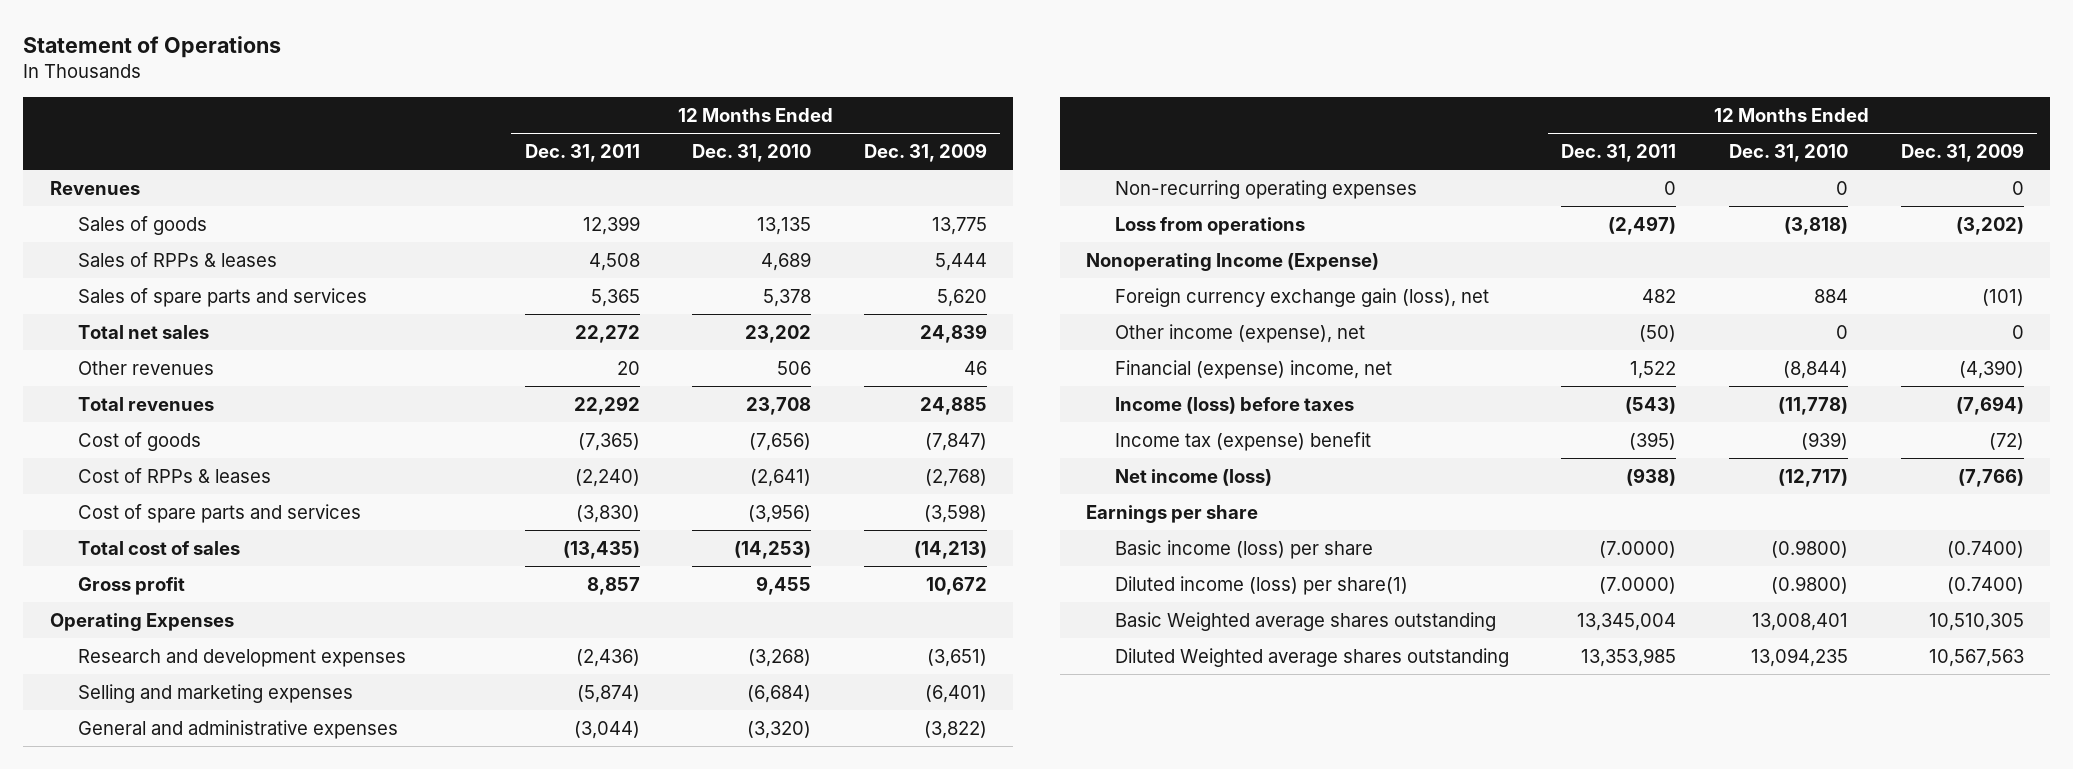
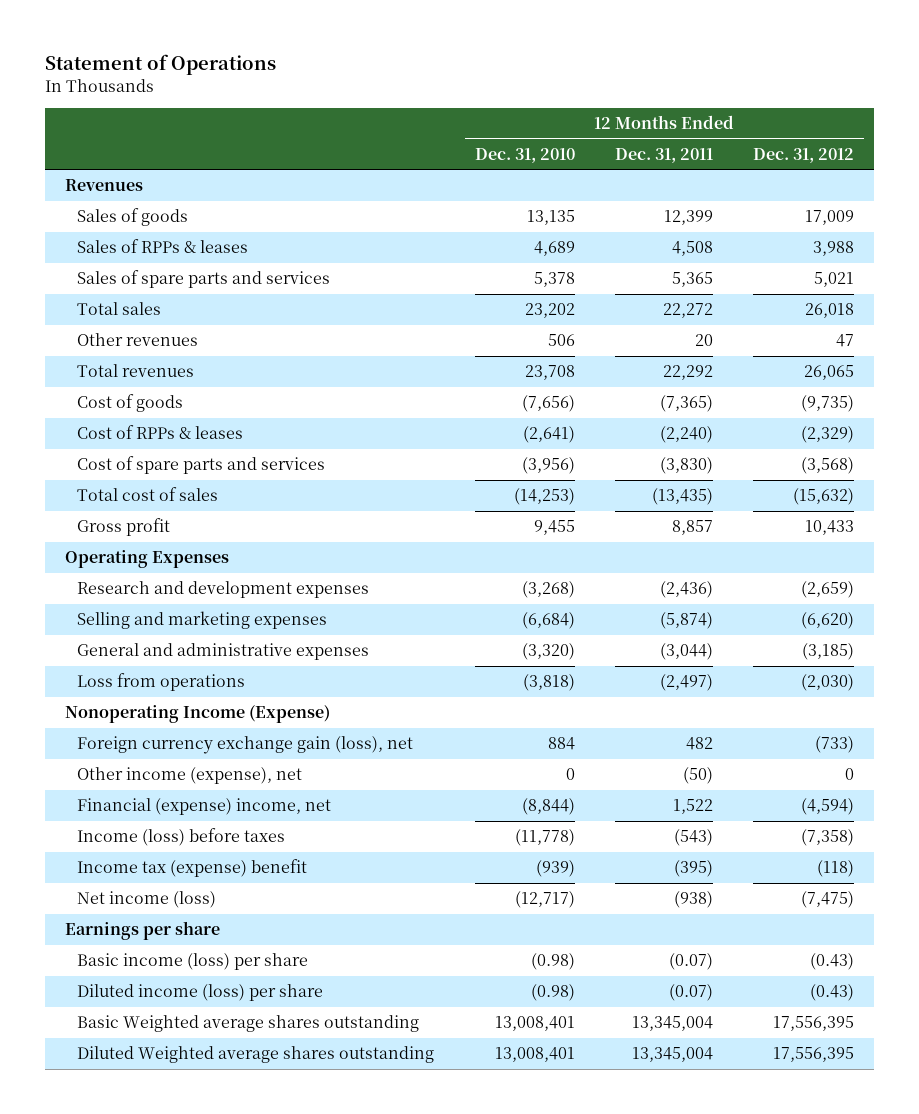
[863,143,987,163] Dec. 31, 2009 -> none
none -> [753,148,855,164] Dec. 31, 2012
[78,325,210,340] Total net sales -> [77,302,162,316] Total sales
[1114,180,1417,200] Non-recurring operating expenses -> none
[1599,541,1677,559] (7.0000) -> [668,953,713,971] (0.07)
[1770,540,1848,559] (0.9800) -> [530,953,575,971] (0.98)
[1114,576,1408,596] Diluted income (loss) per share(1) -> [77,984,324,1002] Diluted income (loss) per share
[1599,577,1677,595] (7.0000) -> [668,984,713,1002] (0.07)
[1770,576,1848,595] (0.9800) -> [530,984,575,1002] (0.98)
[1581,648,1677,668] 13,353,985 -> [631,1047,713,1063] 13,345,004
[1750,648,1848,668] 13,094,235 -> [494,1047,575,1063] 13,008,401

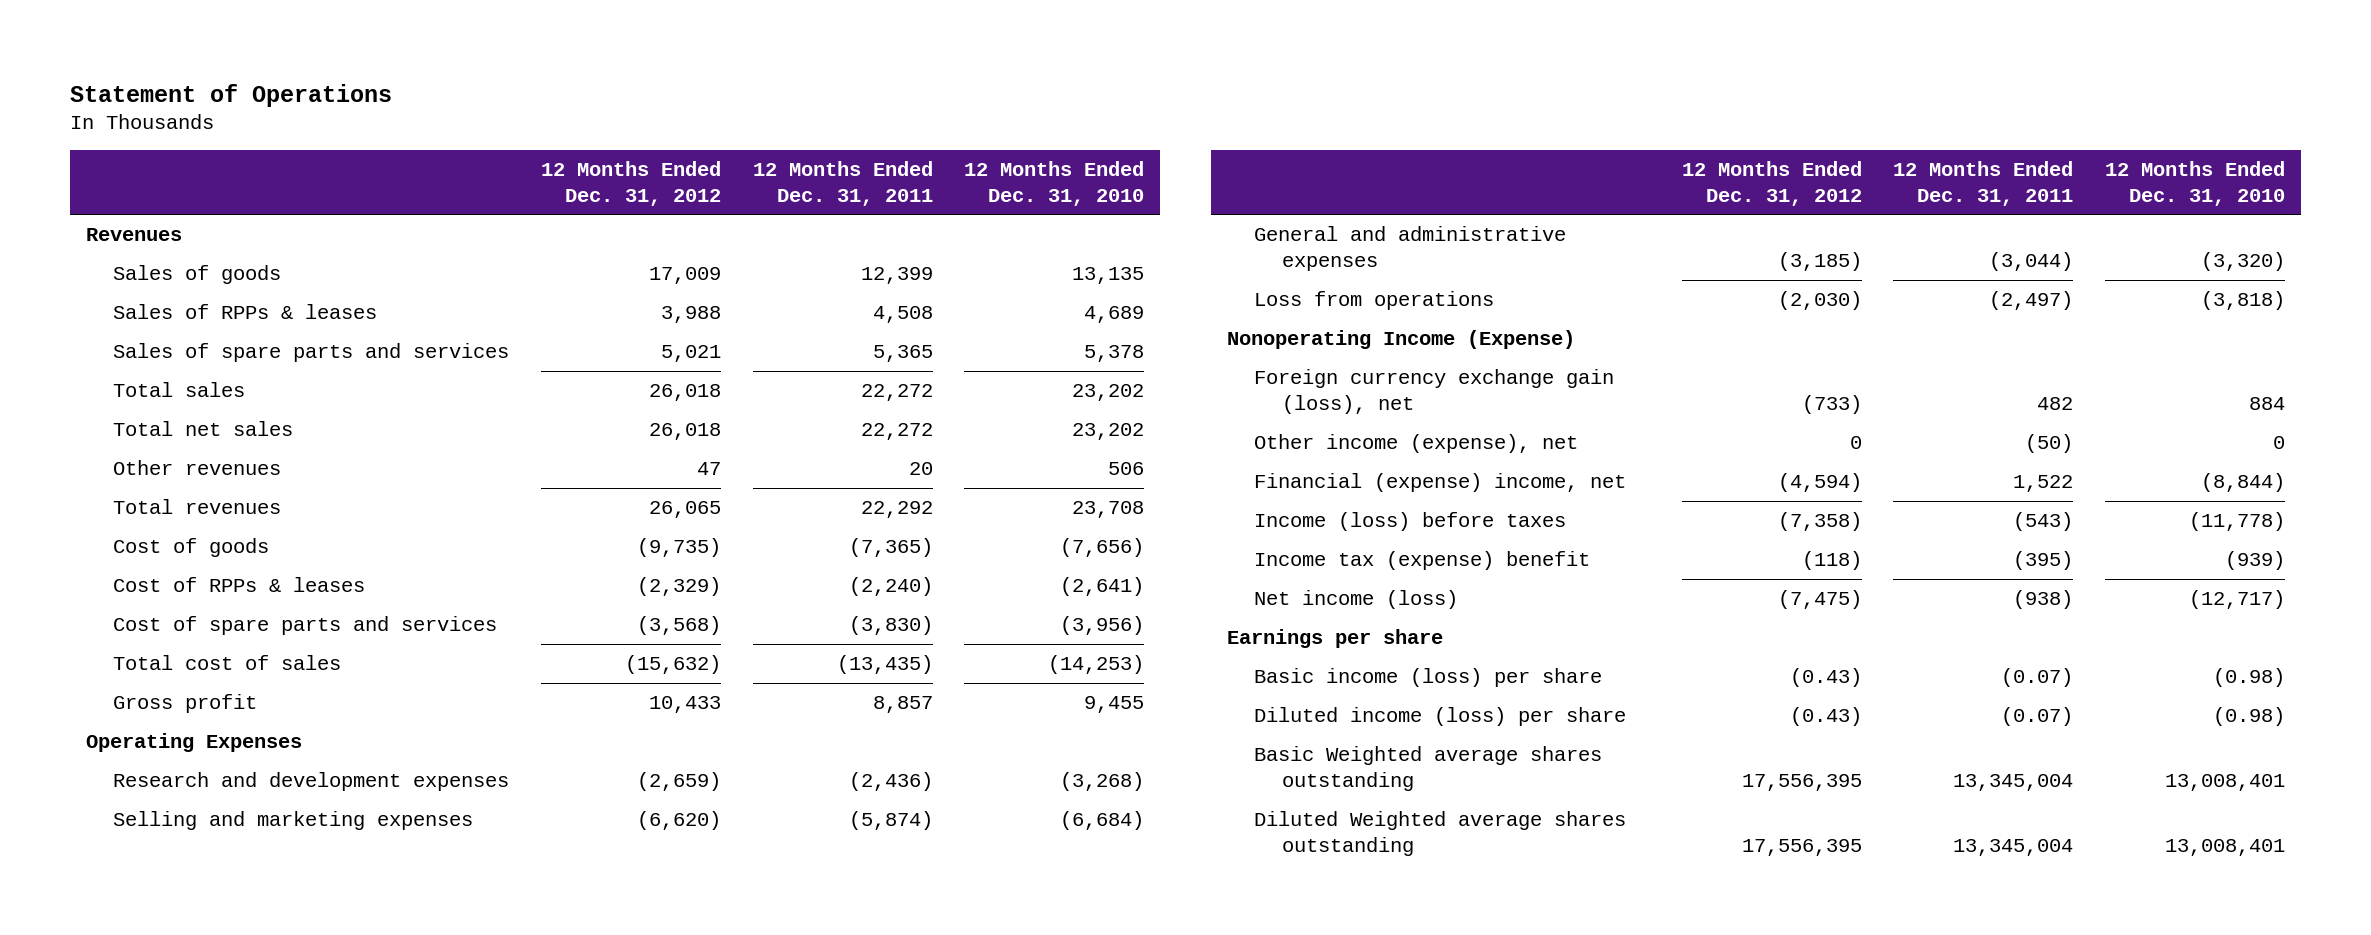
none -> [113,421,294,437] Total net sales

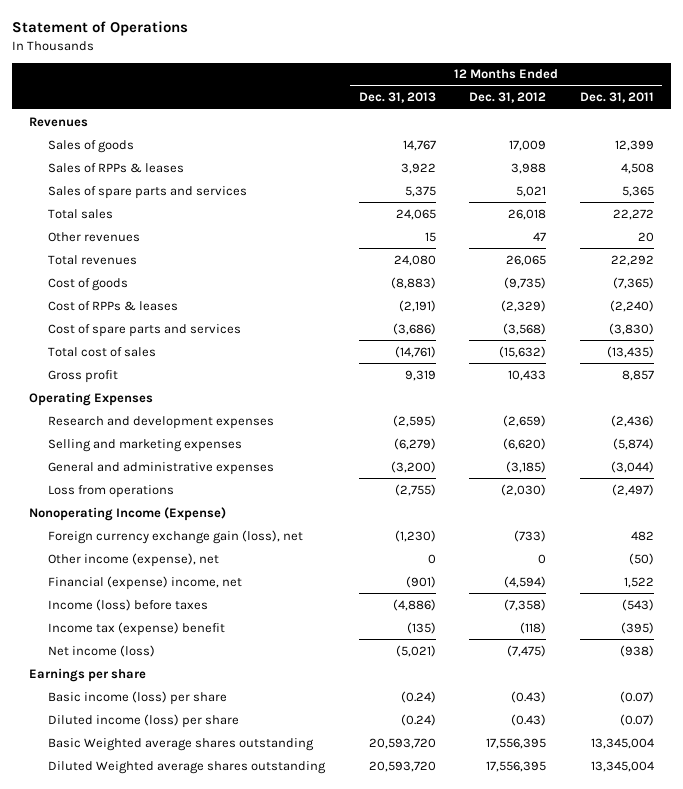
[964,160,1145,206] 12 Months Ended Dec. 31, 2010 -> none
none -> [358,92,436,104] Dec. 31, 2013
[113,421,294,437] Total net sales -> none

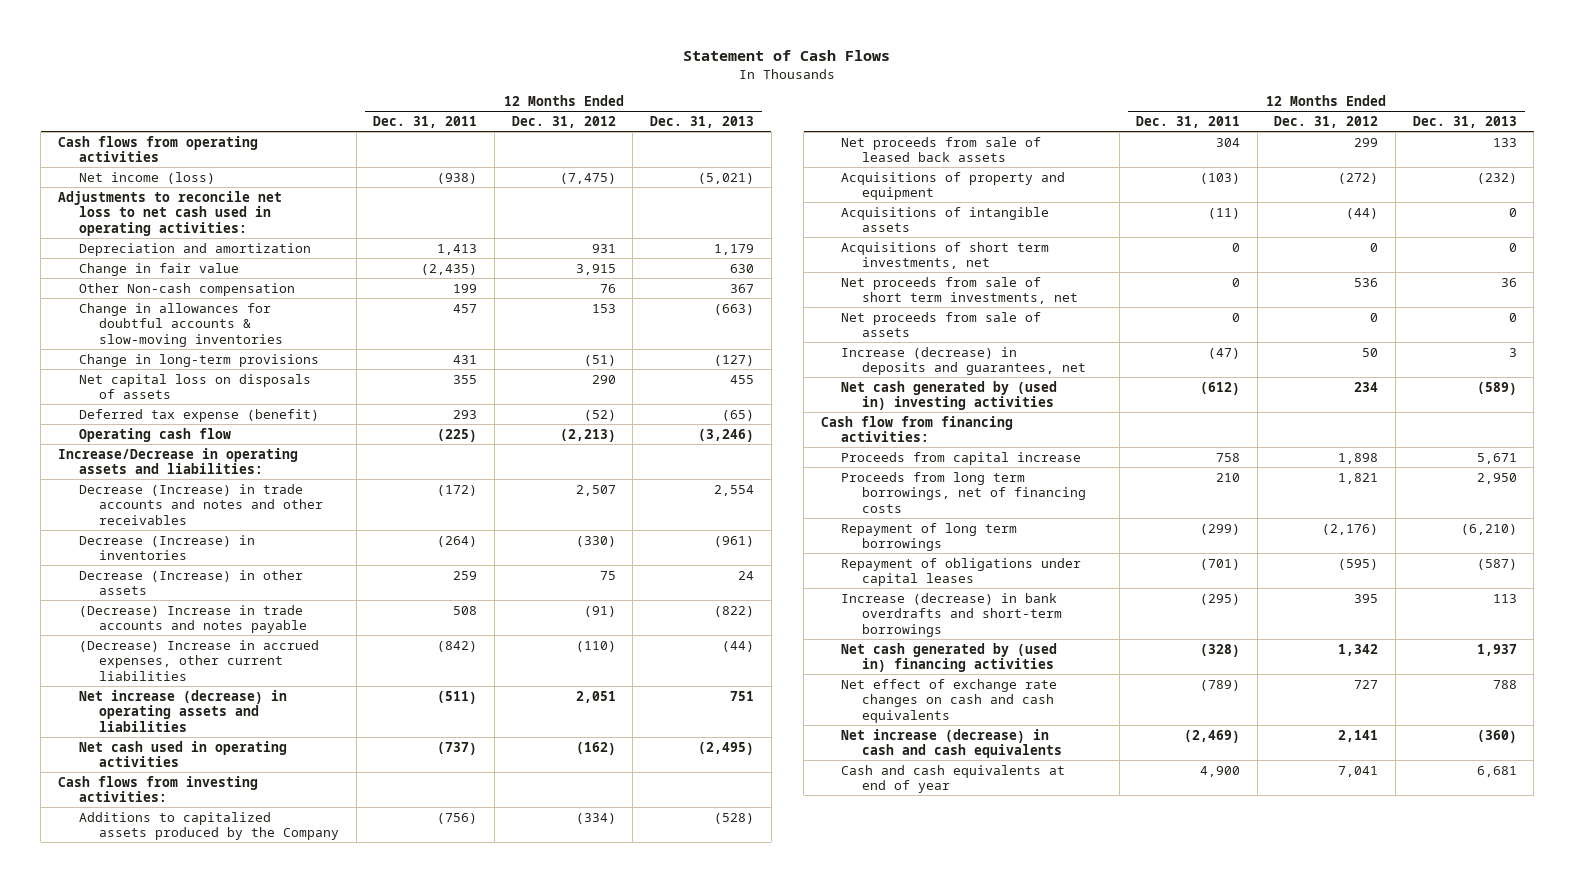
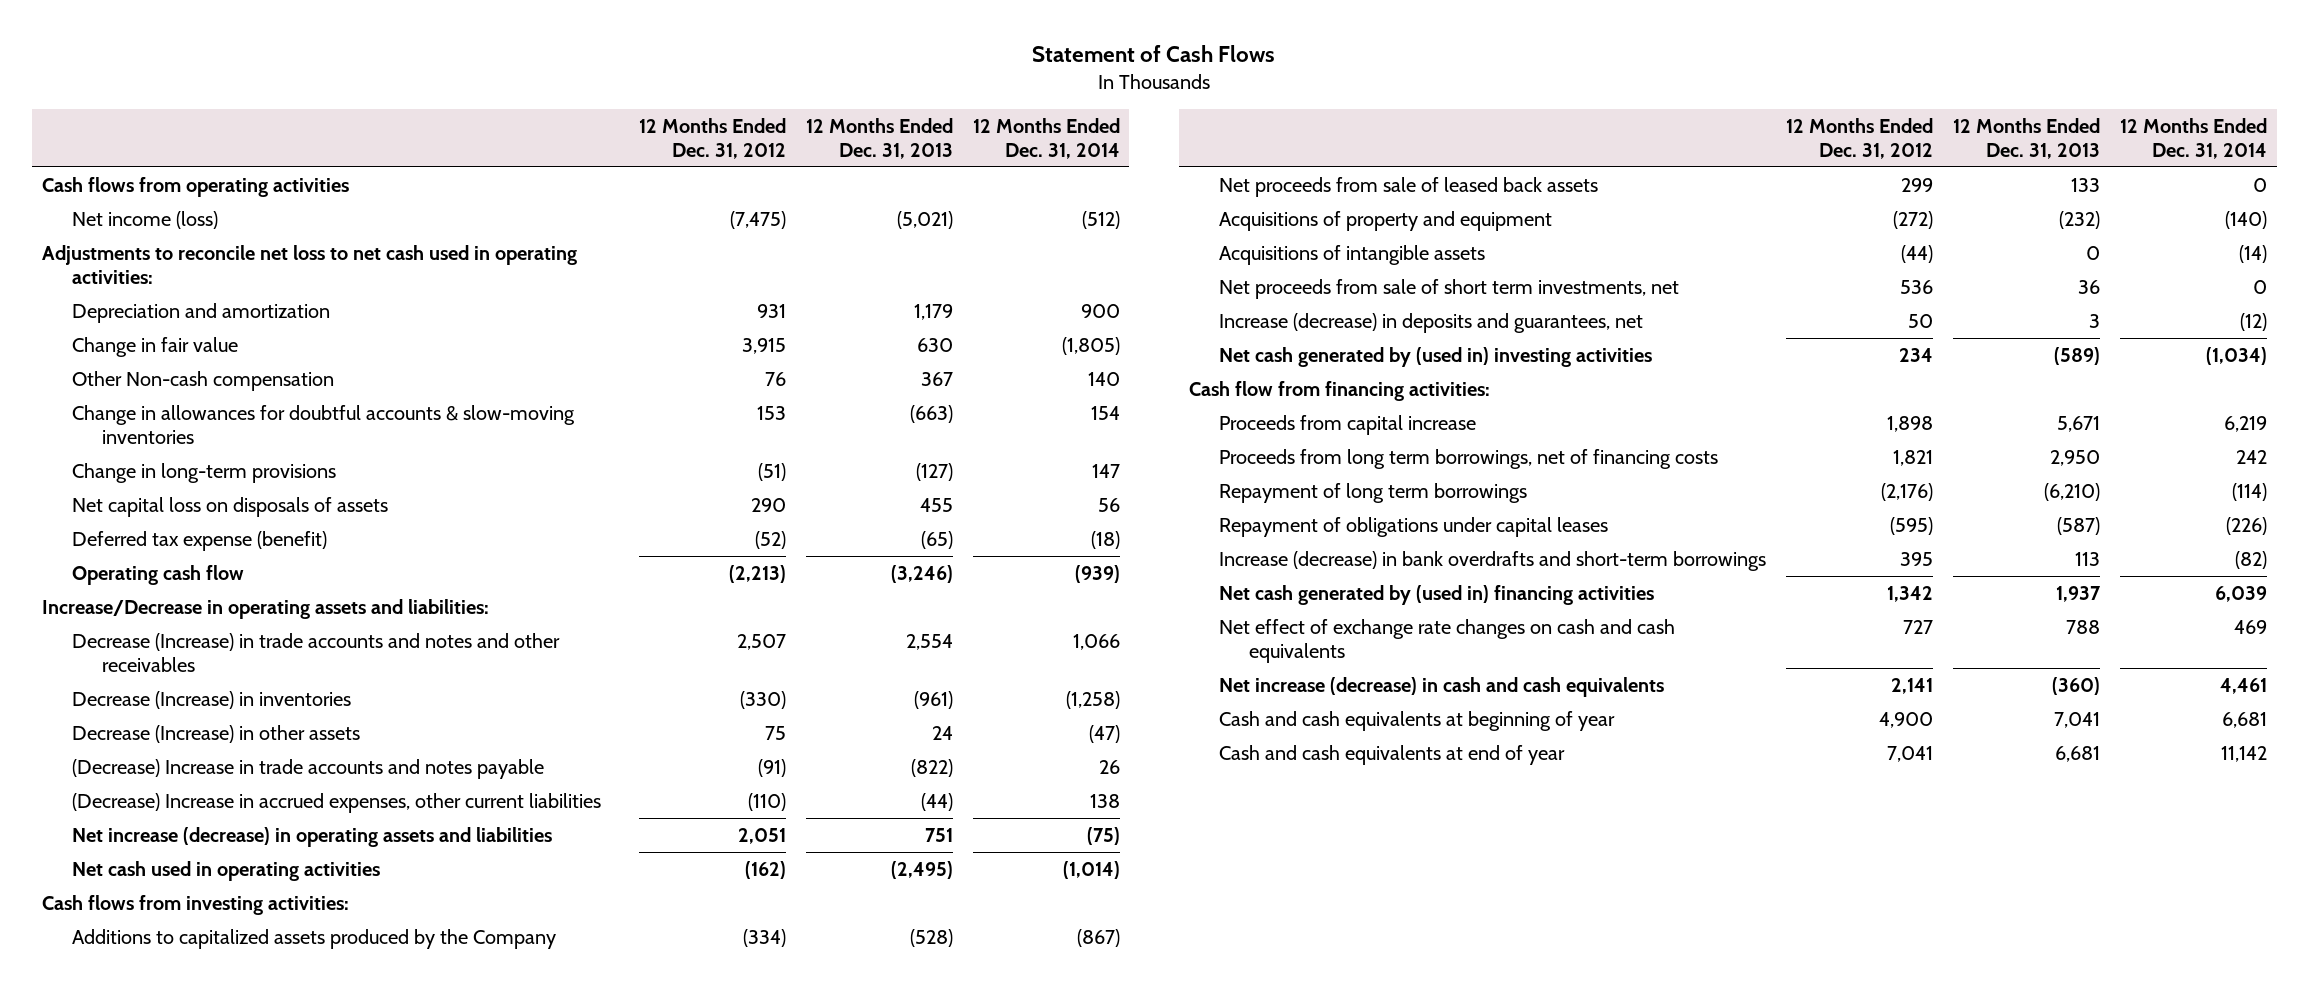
[373,115,478,128] Dec. 31, 2011 -> none
none -> [972,117,1120,159] 12 Months Ended Dec. 31, 2014
[841,241,1050,270] Acquisitions of short term investments, net -> none
[841,311,1042,338] Net proceeds from sale of assets -> none
none -> [1219,711,1616,732] Cash and cash equivalents at beginning of year

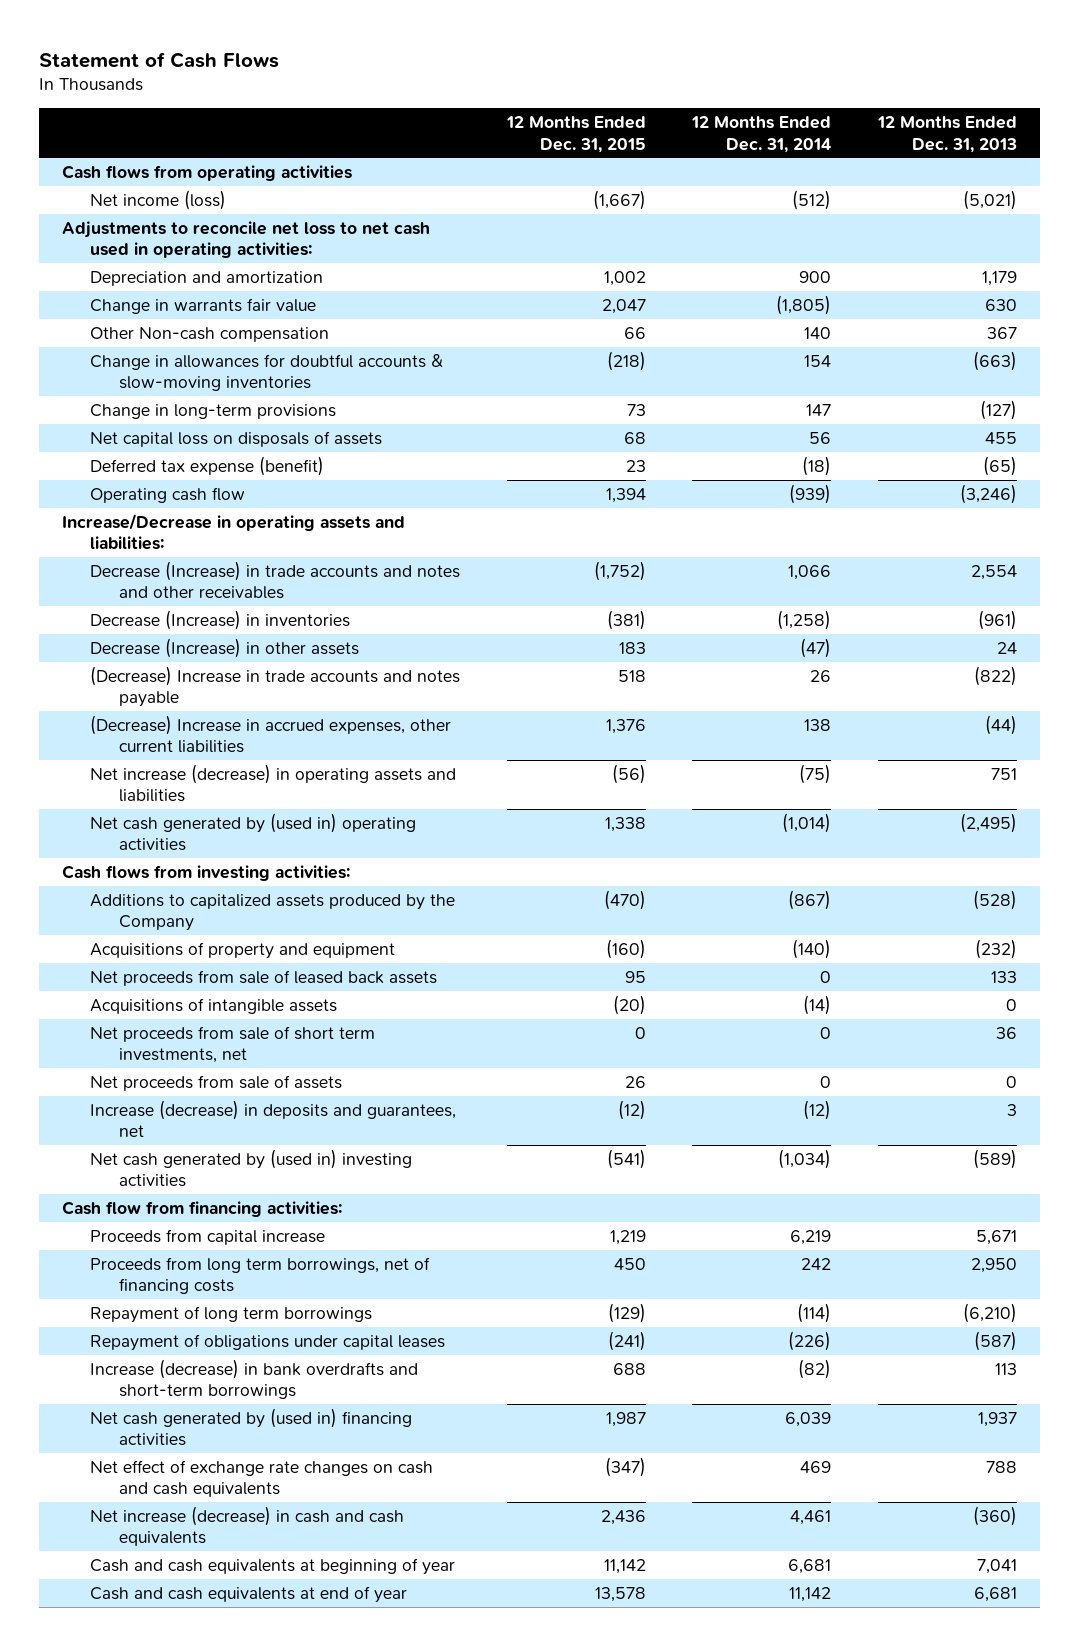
[638,117,786,159] 12 Months Ended Dec. 31, 2012 -> none
none -> [505,116,646,153] 12 Months Ended Dec. 31, 2015
[71,337,238,358] Change in fair value -> [90,297,317,314] Change in warrants fair value
[71,861,380,882] Net cash used in operating activities -> [90,812,417,852] Net cash generated by (used in) operating activities
[1219,177,1599,198] Net proceeds from sale of leased back assets -> [90,969,438,986] Net proceeds from sale of leased back assets
none -> [90,1074,343,1091] Net proceeds from sale of assets

